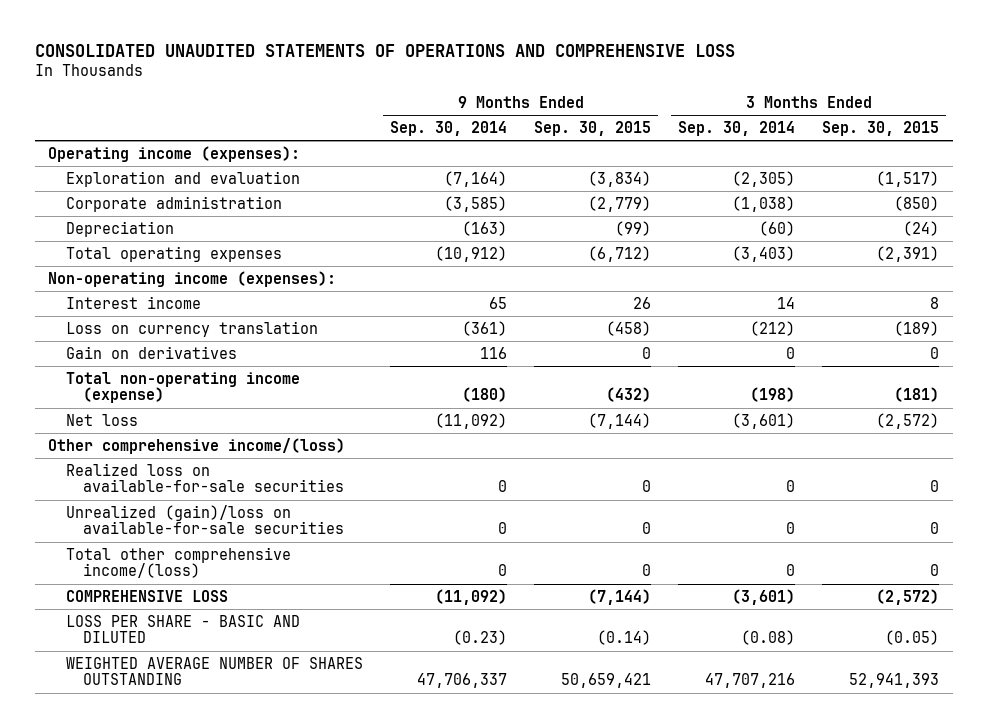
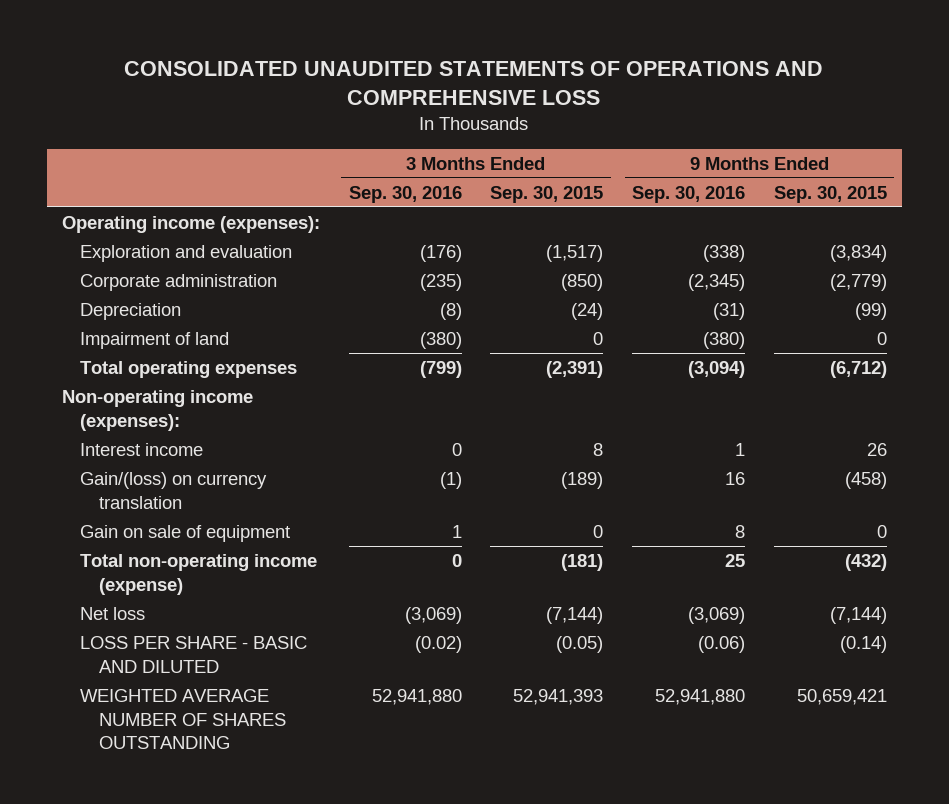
[390,121,508,137] Sep. 30, 2014 -> none
[678,121,796,137] Sep. 30, 2014 -> none
none -> [348,185,462,203] Sep. 30, 2016
none -> [632,185,746,203] Sep. 30, 2016
none -> [80,331,230,349] Impairment of land
[65,345,237,359] Gain on derivatives -> none
[65,320,318,337] Loss on currency translation -> [80,471,268,509] Gain/(loss) on currency translation
none -> [80,524,291,542] Gain on sale of equipment
[48,437,346,454] Other comprehensive income/(loss) -> none
[65,462,345,493] Realized loss on available-for-sale securities -> none
[65,504,345,535] Unrealized (gain)/loss on available-for-sale securities -> none
[65,546,291,579] Total other comprehensive income/(loss) -> none
[65,589,228,602] COMPREHENSIVE LOSS -> none
[876,412,940,429] (2,572) -> [546,606,604,624] (7,144)

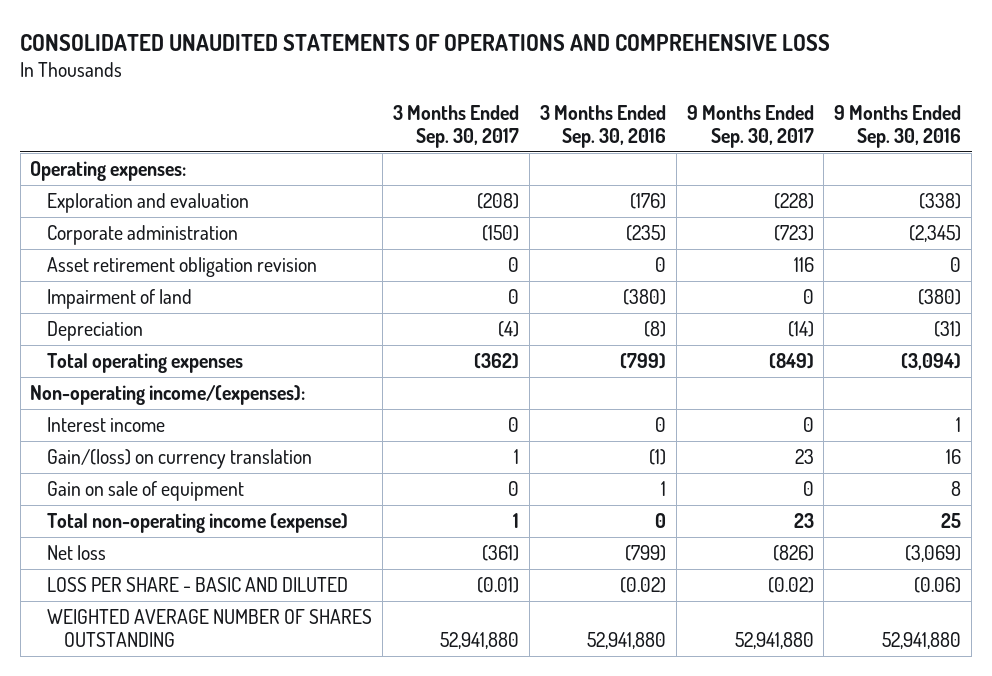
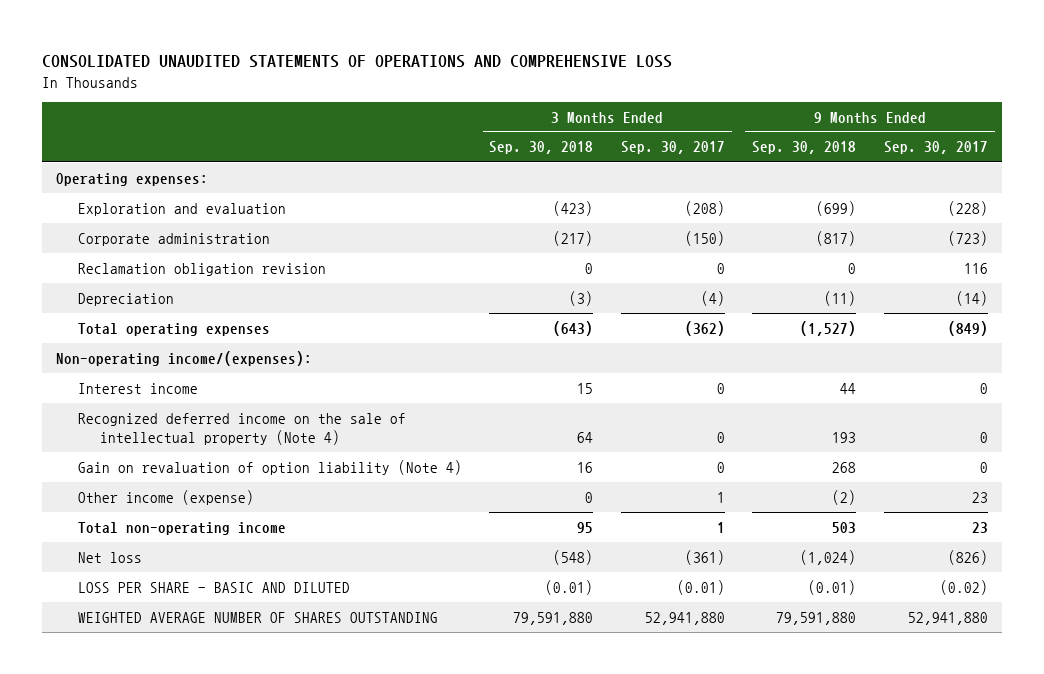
[539,104,666,148] 3 Months Ended Sep. 30, 2016 -> none
[834,104,962,148] 9 Months Ended Sep. 30, 2016 -> none
none -> [489,141,594,155] Sep. 30, 2018
none -> [752,141,857,155] Sep. 30, 2018
[47,289,193,310] Impairment of land -> none
[47,257,318,278] Asset retirement obligation revision -> [77,262,326,276] Reclamation obligation revision
[47,481,245,502] Gain on sale of equipment -> none
none -> [77,412,406,445] Recognized deferred income on the sale of intellectual property (Note 4)
none -> [77,459,462,475] Gain on revaluation of option liability (Note 4)
[47,449,313,470] Gain/(loss) on currency translation -> [77,489,254,505] Other income (expense)
[47,513,349,534] Total non-operating income (expense) -> [77,521,286,535] Total non-operating income

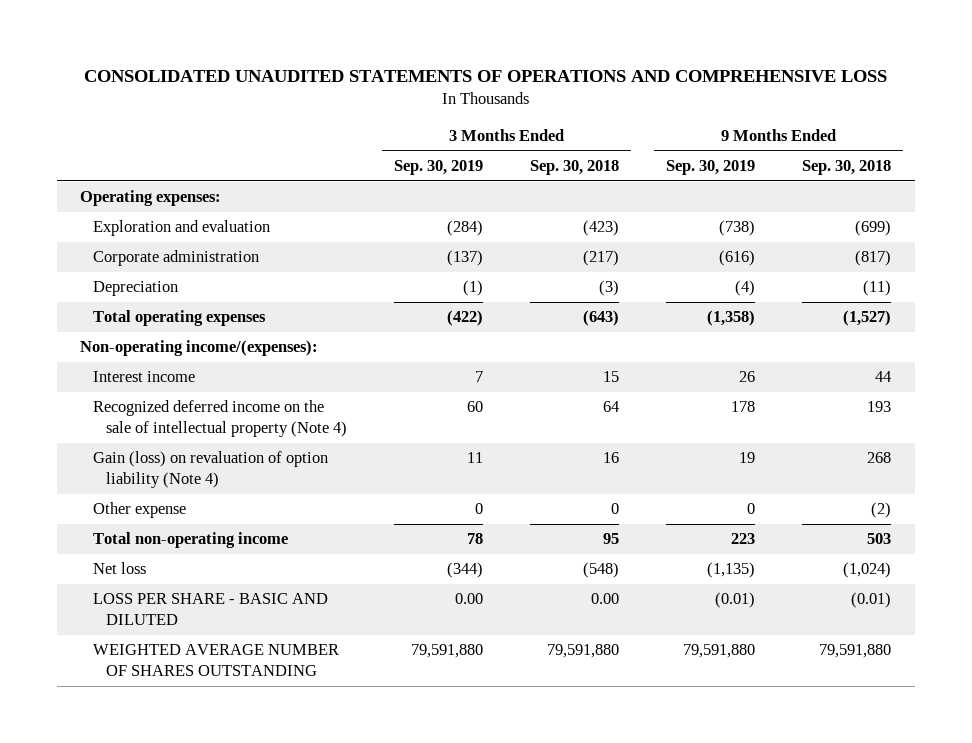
[620,141,725,155] Sep. 30, 2017 -> none
[883,141,988,155] Sep. 30, 2017 -> none
none -> [394,159,484,175] Sep. 30, 2019
none -> [666,159,756,175] Sep. 30, 2019
[77,262,326,276] Reclamation obligation revision -> none
[77,459,462,475] Gain on revaluation of option liability (Note 4) -> [93,451,329,489] Gain (loss) on revaluation of option liability (Note 4)
[77,489,254,505] Other income (expense) -> [93,502,187,519] Other expense
[545,579,594,595] (0.01) -> [591,593,620,605] 0.00

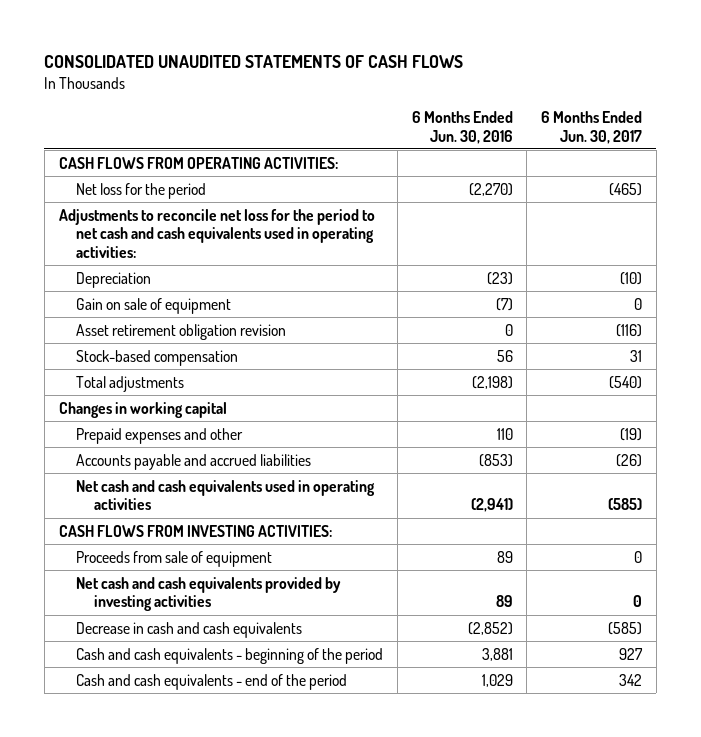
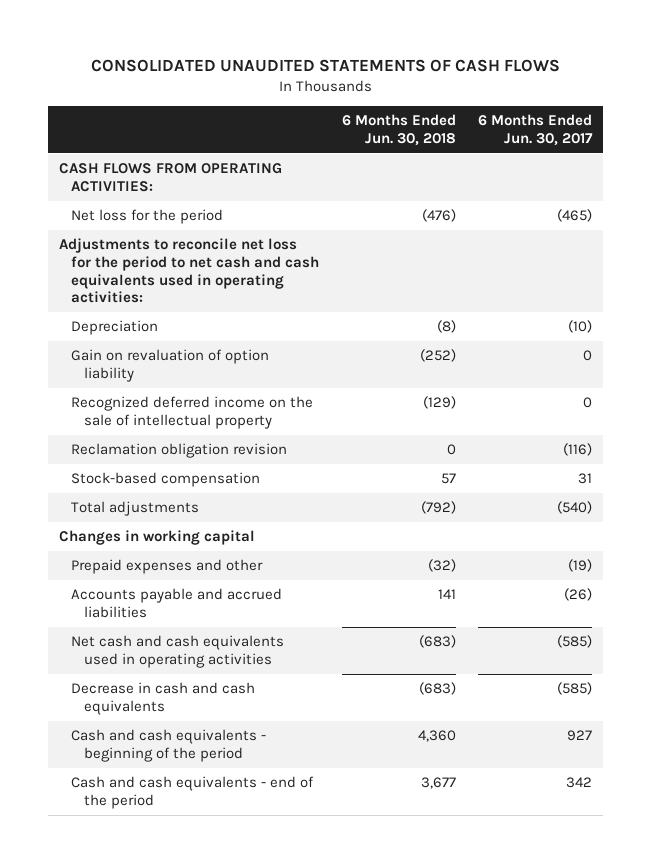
[411,110,513,144] 6 Months Ended Jun. 30, 2016 -> none
none -> [341,114,456,147] 6 Months Ended Jun. 30, 2018
[76,297,232,314] Gain on sale of equipment -> none
none -> [71,349,270,382] Gain on revaluation of option liability
none -> [71,396,314,429] Recognized deferred income on the sale of intellectual property
[76,323,287,340] Asset retirement obligation revision -> [71,443,288,459] Reclamation obligation revision
[58,524,332,537] CASH FLOWS FROM INVESTING ACTIVITIES: -> none
[76,550,273,567] Proceeds from sale of equipment -> none
[76,576,342,612] Net cash and cash equivalents provided by investing activities -> none

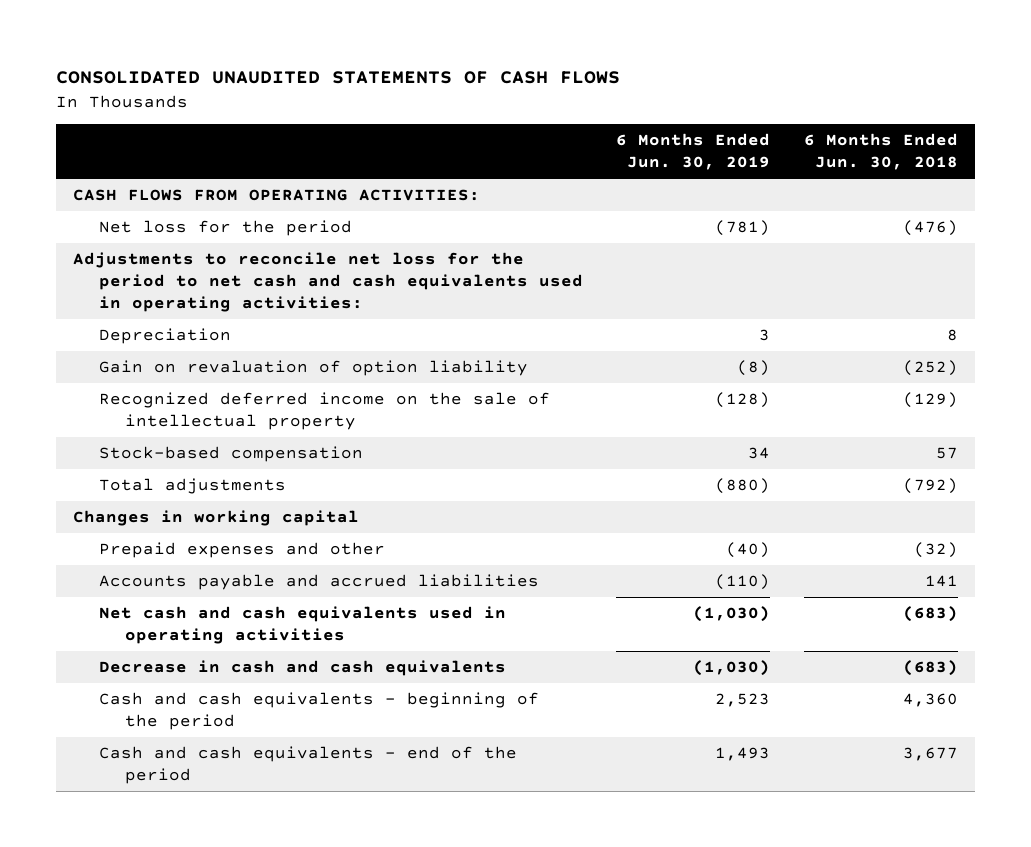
[478,114,594,147] 6 Months Ended Jun. 30, 2017 -> none
none -> [616,133,771,171] 6 Months Ended Jun. 30, 2019
[436,320,456,334] (8) -> [946,329,958,342] 8
[71,443,288,459] Reclamation obligation revision -> none

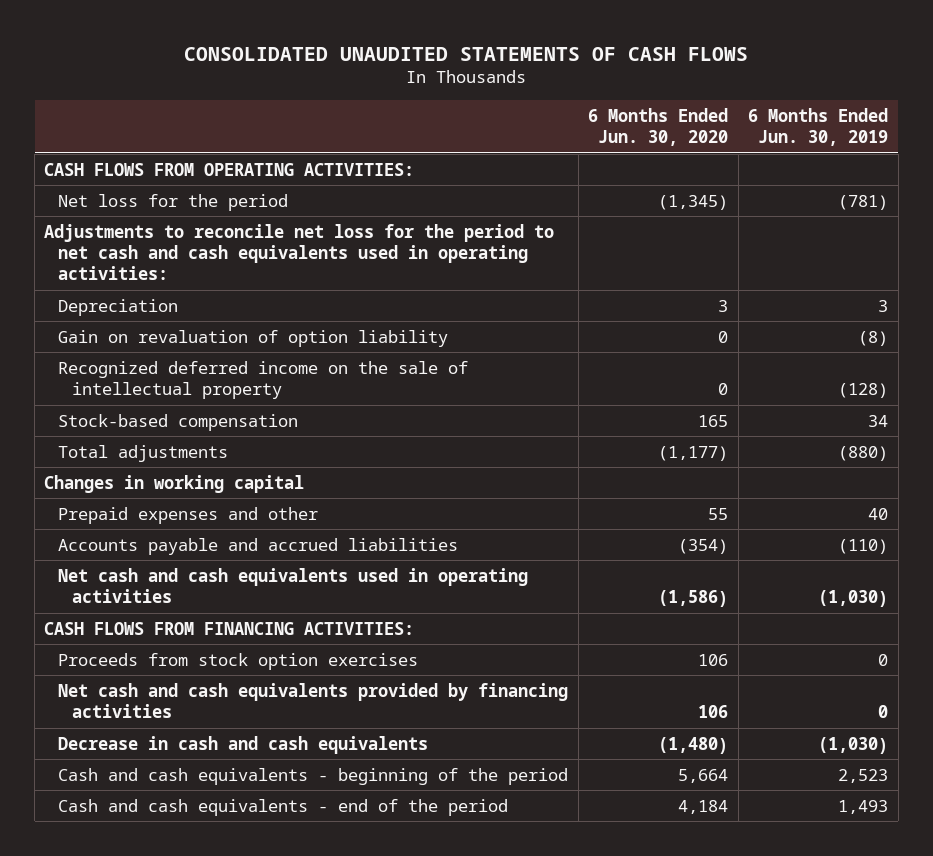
[803,133,958,171] 6 Months Ended Jun. 30, 2018 -> none
none -> [588,107,729,147] 6 Months Ended Jun. 30, 2020
[726,542,771,559] (40) -> [868,507,889,520] 40
none -> [44,621,415,635] CASH FLOWS FROM FINANCING ACTIVITIES:
none -> [58,652,419,670] Proceeds from stock option exercises
none -> [58,682,569,718] Net cash and cash equivalents provided by financing activities

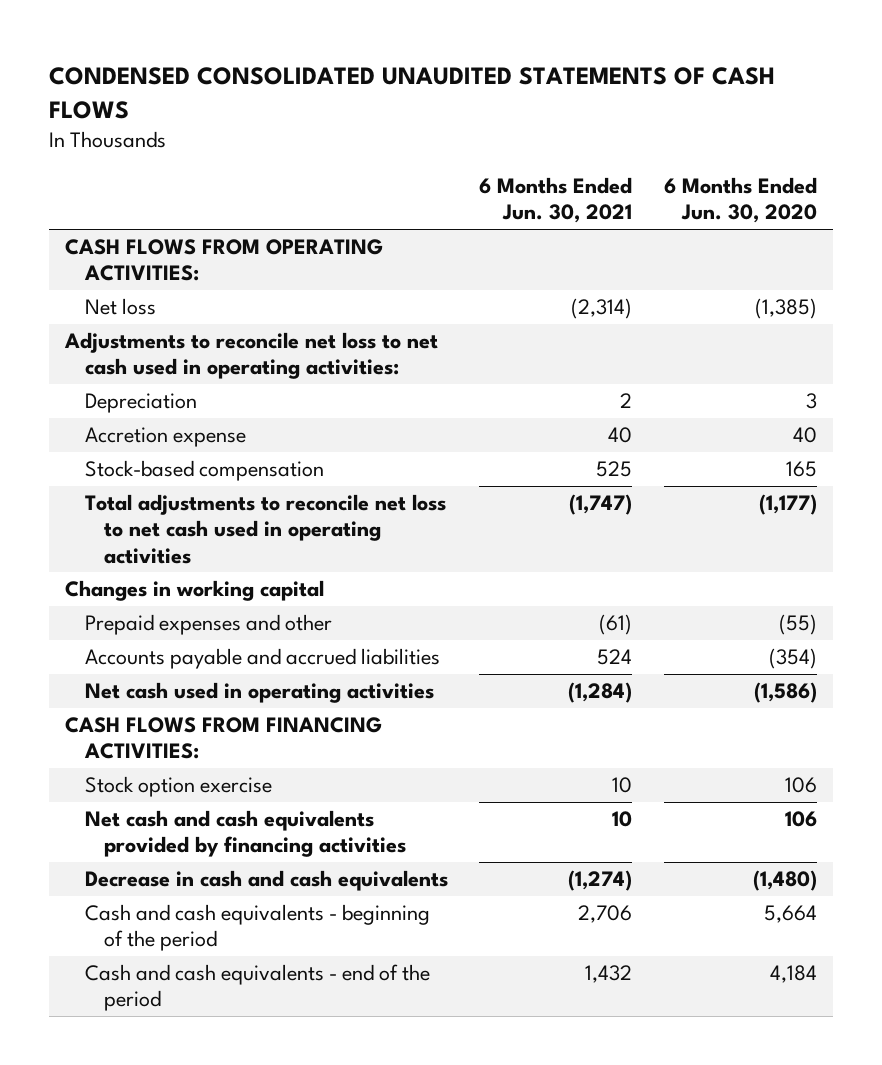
[184,46,749,61] CONSOLIDATED UNAUDITED STATEMENTS OF CASH FLOWS -> [49,66,776,119] CONDENSED CONSOLIDATED UNAUDITED STATEMENTS OF CASH FLOWS
[748,107,889,147] 6 Months Ended Jun. 30, 2019 -> none
none -> [479,177,633,224] 6 Months Ended Jun. 30, 2021
[58,193,289,211] Net loss for the period -> [84,298,156,316] Net loss
[658,194,729,210] (1,345) -> [754,298,817,320] (1,385)
[44,223,555,281] Adjustments to reconcile net loss for the period to net cash and cash equivalents used in operating activities: -> [64,332,439,380] Adjustments to reconcile net loss to net cash used in operating activities:
[58,329,449,347] Gain on revaluation of option liability -> none
[58,360,469,399] Recognized deferred income on the sale of intellectual property -> none
none -> [84,427,246,448] Accretion expense
[58,444,229,462] Total adjustments -> [84,494,446,564] Total adjustments to reconcile net loss to net cash used in operating activities
[708,507,729,520] 55 -> [778,614,817,636] (55)
[58,567,529,603] Net cash and cash equivalents used in operating activities -> [84,682,434,704] Net cash used in operating activities
[58,652,419,670] Proceeds from stock option exercises -> [84,776,272,798] Stock option exercise

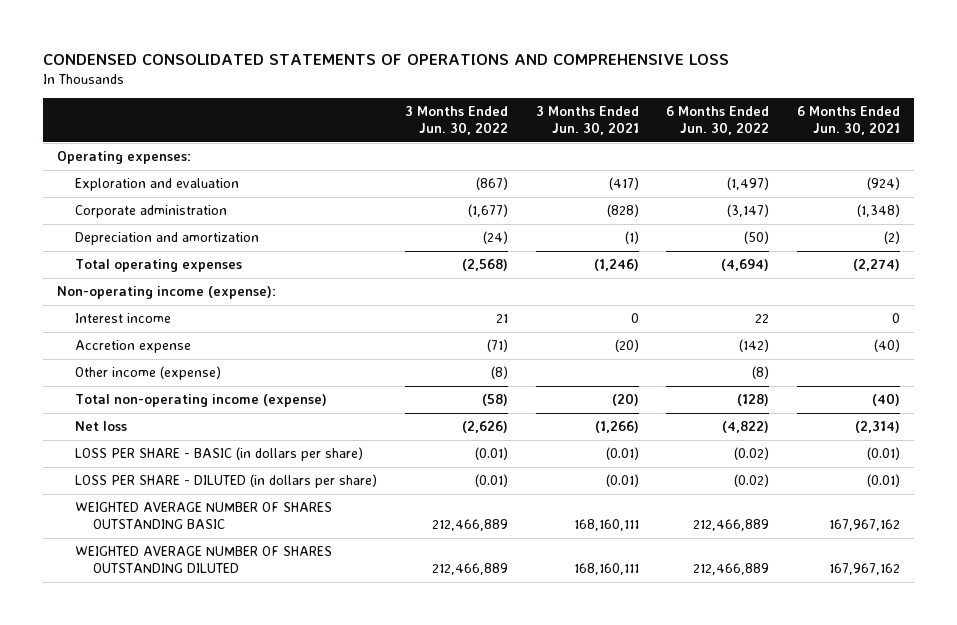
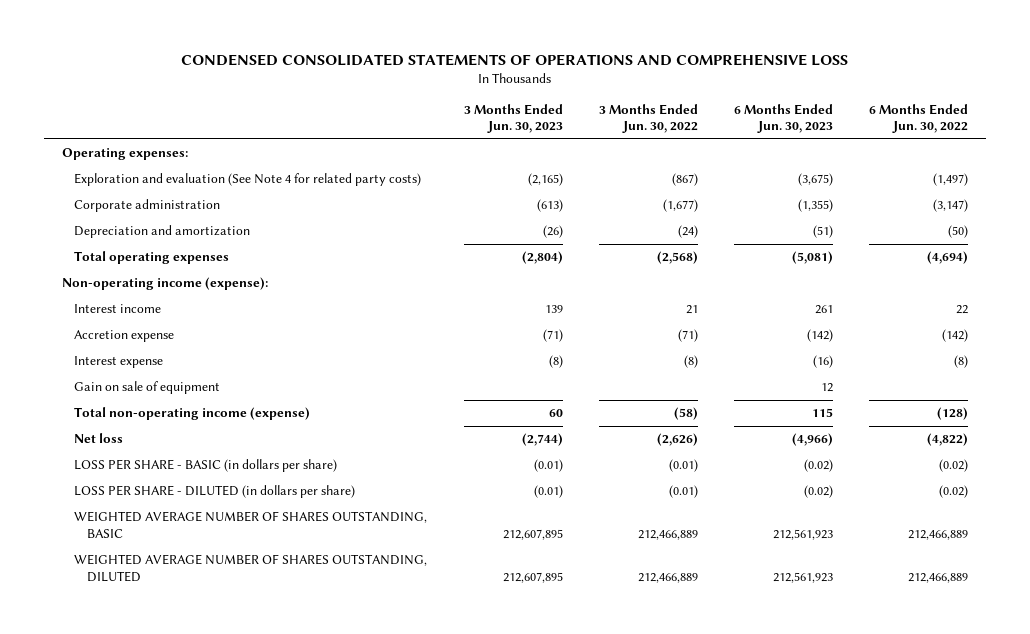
[535,106,639,136] 3 Months Ended Jun. 30, 2021 -> none
[797,106,901,136] 6 Months Ended Jun. 30, 2021 -> none
none -> [463,103,563,134] 3 Months Ended Jun. 30, 2023
none -> [734,103,834,134] 6 Months Ended Jun. 30, 2023
[74,178,239,192] Exploration and evaluation -> [74,173,422,187] Exploration and evaluation (See Note 4 for related party costs)
[74,366,221,381] Other income (expense) -> none
none -> [74,356,164,369] Interest expense
none -> [74,381,221,395] Gain on sale of equipment
[74,502,332,530] WEIGHTED AVERAGE NUMBER OF SHARES OUTSTANDING BASIC -> [74,511,428,538] WEIGHTED AVERAGE NUMBER OF SHARES OUTSTANDING, BASIC
[74,546,332,574] WEIGHTED AVERAGE NUMBER OF SHARES OUTSTANDING DILUTED -> [74,554,428,582] WEIGHTED AVERAGE NUMBER OF SHARES OUTSTANDING, DILUTED

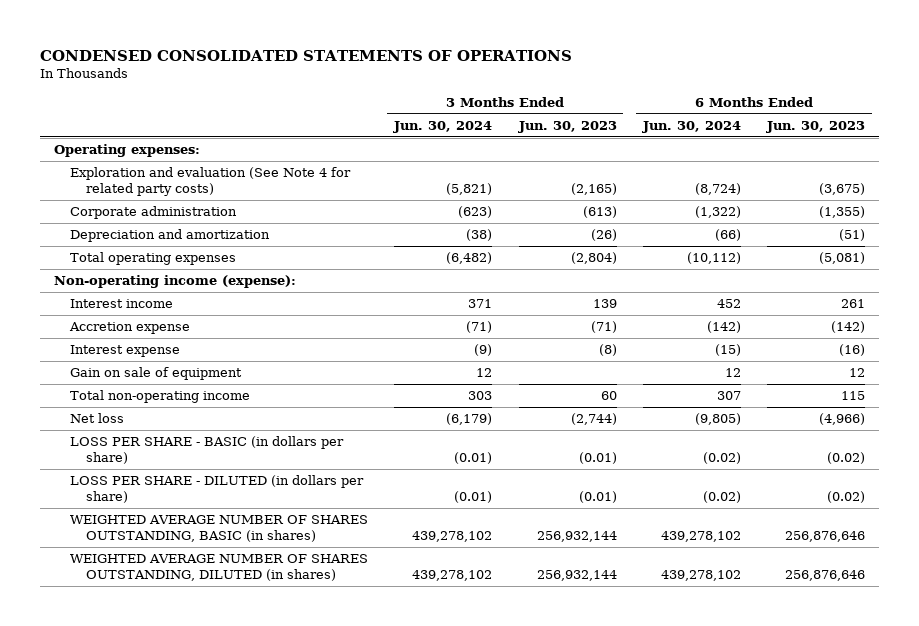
[181,53,849,66] CONDENSED CONSOLIDATED STATEMENTS OF OPERATIONS AND COMPREHENSIVE LOSS -> [40,49,573,61] CONDENSED CONSOLIDATED STATEMENTS OF OPERATIONS
[598,103,698,134] 3 Months Ended Jun. 30, 2022 -> none
[869,103,969,134] 6 Months Ended Jun. 30, 2022 -> none
none -> [393,120,493,133] Jun. 30, 2024
none -> [641,120,741,133] Jun. 30, 2024
[74,407,311,421] Total non-operating income (expense) -> [69,390,250,404] Total non-operating income
[74,511,428,538] WEIGHTED AVERAGE NUMBER OF SHARES OUTSTANDING, BASIC -> [69,515,368,542] WEIGHTED AVERAGE NUMBER OF SHARES OUTSTANDING, BASIC (in shares)
[502,528,563,540] 212,607,895 -> [536,530,617,542] 256,932,144
[773,528,834,540] 212,561,923 -> [785,530,866,542] 256,876,646
[74,554,428,582] WEIGHTED AVERAGE NUMBER OF SHARES OUTSTANDING, DILUTED -> [69,554,368,581] WEIGHTED AVERAGE NUMBER OF SHARES OUTSTANDING, DILUTED (in shares)
[502,571,563,583] 212,607,895 -> [536,569,617,581] 256,932,144
[773,571,834,583] 212,561,923 -> [785,569,866,581] 256,876,646

